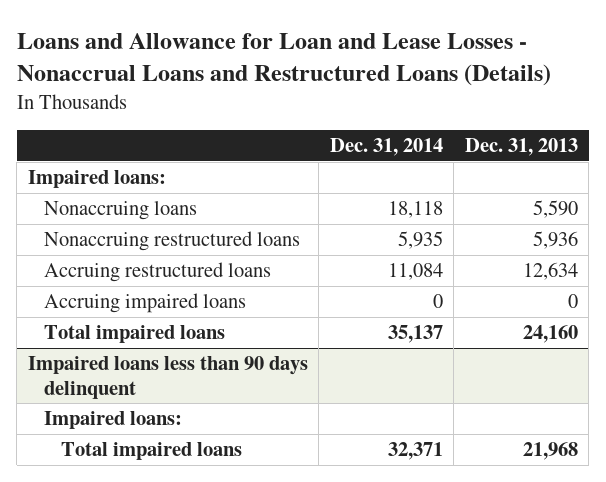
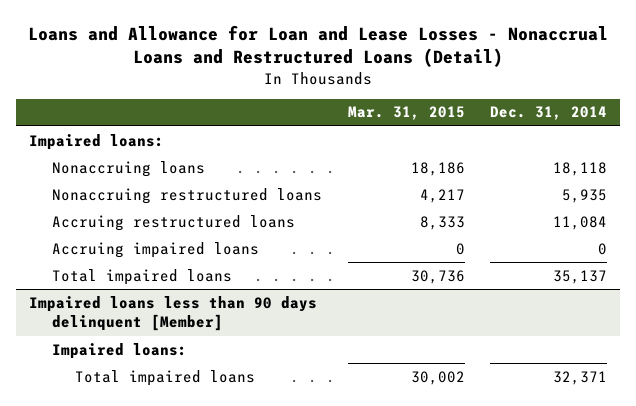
[16,32,551,87] Loans and Allowance for Loan and Lease Losses - Nonaccrual Loans and Restructured Loans (Details) -> [28,24,609,68] Loans and Allowance for Loan and Lease Losses - Nonaccrual Loans and Restructured Loans (Detail)
[464,138,578,157] Dec. 31, 2013 -> none
none -> [347,106,465,121] Mar. 31, 2015
[27,356,308,399] Impaired loans less than 90 days delinquent -> [29,295,318,332] Impaired loans less than 90 days delinquent [Member]

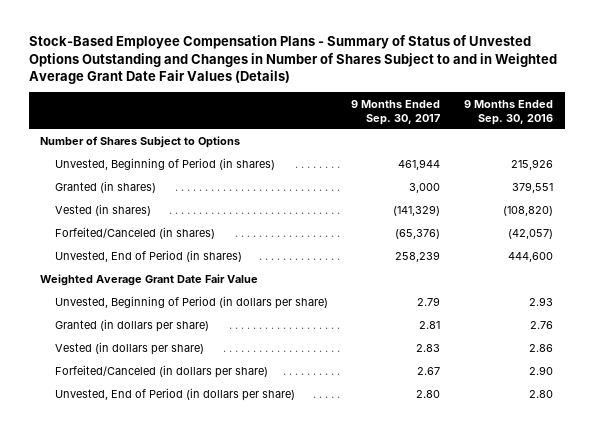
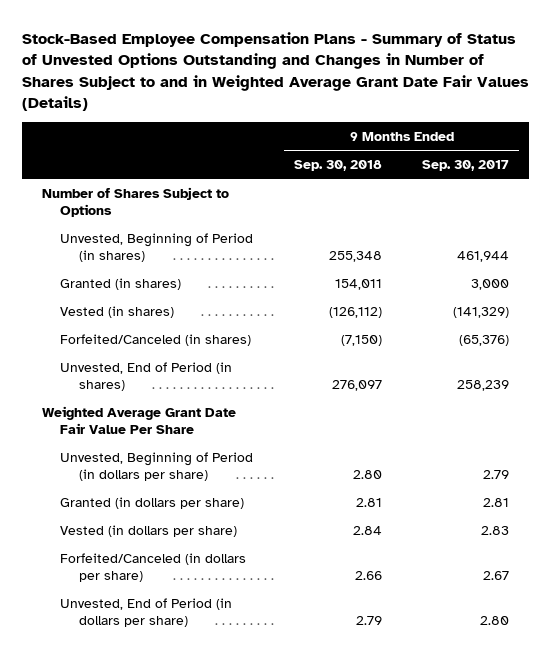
[463,99,553,125] 9 Months Ended Sep. 30, 2016 -> none
none -> [293,159,382,171] Sep. 30, 2018
[40,274,259,287] Weighted Average Grant Date Fair Value -> [42,405,237,434] Weighted Average Grant Date Fair Value Per Share

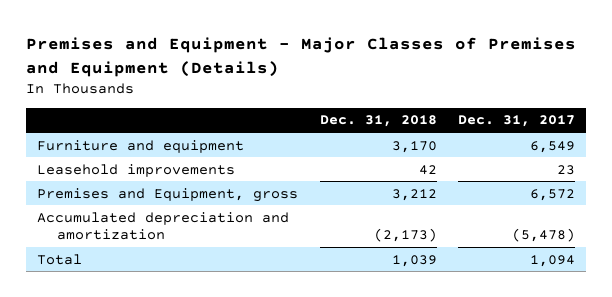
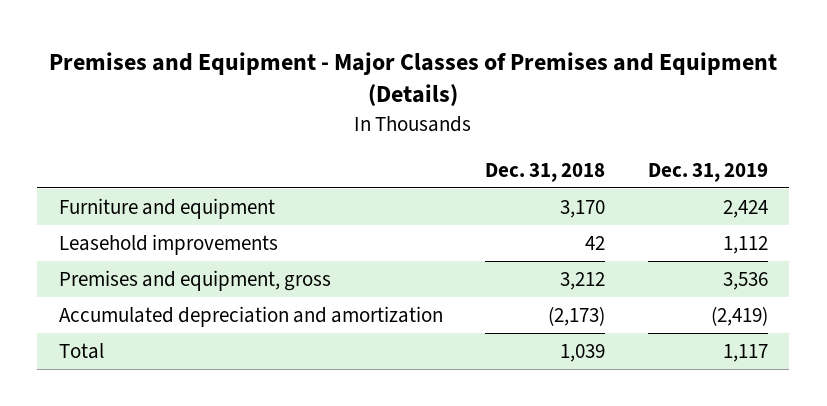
[458,115,576,128] Dec. 31, 2017 -> none
none -> [648,162,769,182] Dec. 31, 2019
[36,187,298,202] Premises and Equipment, gross -> [58,270,331,292] Premises and equipment, gross

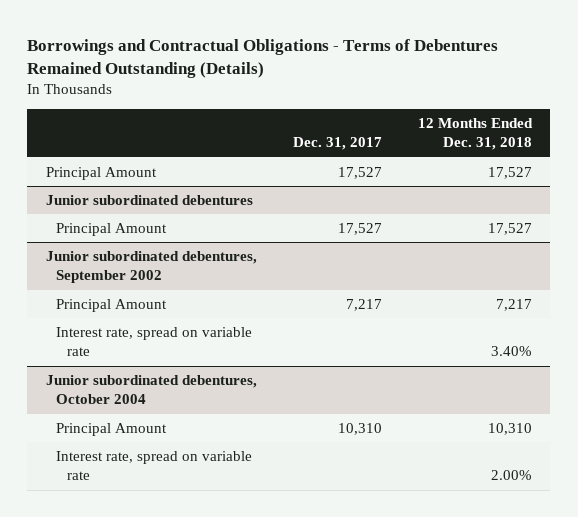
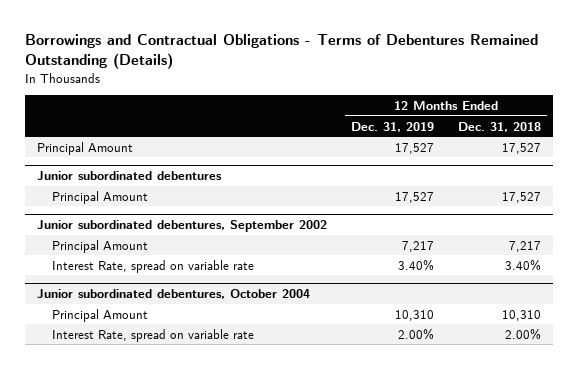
[292,137,382,151] Dec. 31, 2017 -> none
none -> [351,121,435,132] Dec. 31, 2019
[56,327,253,357] Interest rate, spread on variable rate -> [52,259,255,273] Interest Rate, spread on variable rate
[56,451,253,481] Interest rate, spread on variable rate -> [52,328,255,342] Interest Rate, spread on variable rate

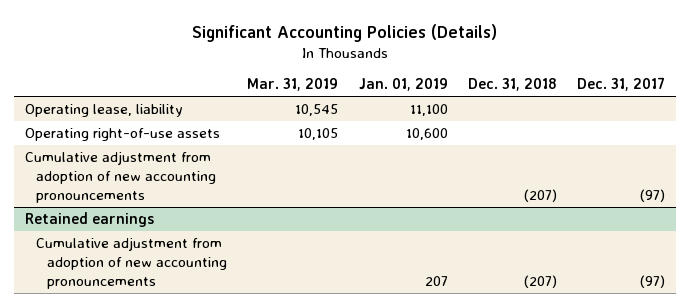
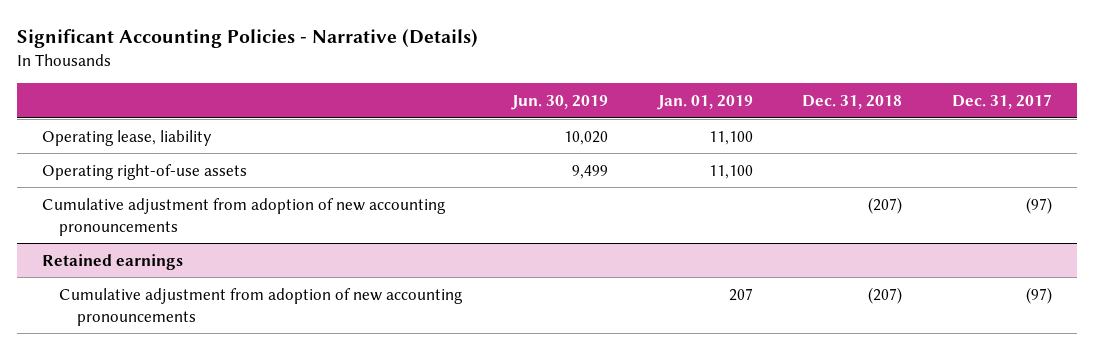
[192,23,498,42] Significant Accounting Policies (Details) -> [16,29,478,49] Significant Accounting Policies - Narrative (Details)
[247,78,339,92] Mar. 31, 2019 -> none
none -> [511,95,609,111] Jun. 30, 2019
[405,127,448,140] 10,600 -> [708,164,753,179] 11,100

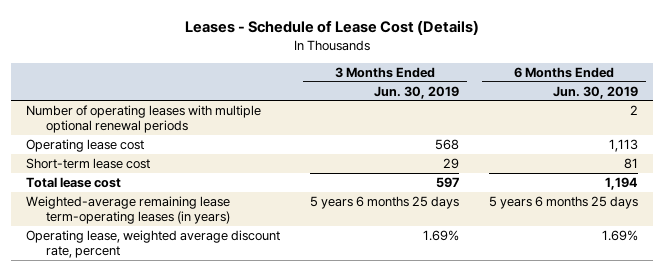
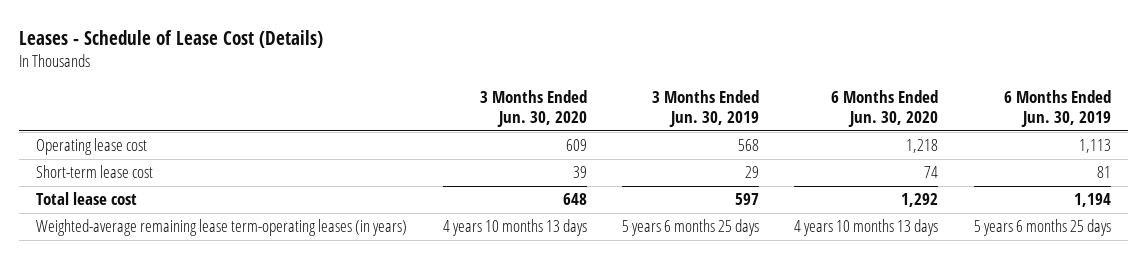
none -> [479,89,587,128] 3 Months Ended Jun. 30, 2020
none -> [831,89,939,128] 6 Months Ended Jun. 30, 2020
[26,105,262,134] Number of operating leases with multiple optional renewal periods -> none
[26,230,281,259] Operating lease, weighted average discount rate, percent -> none

